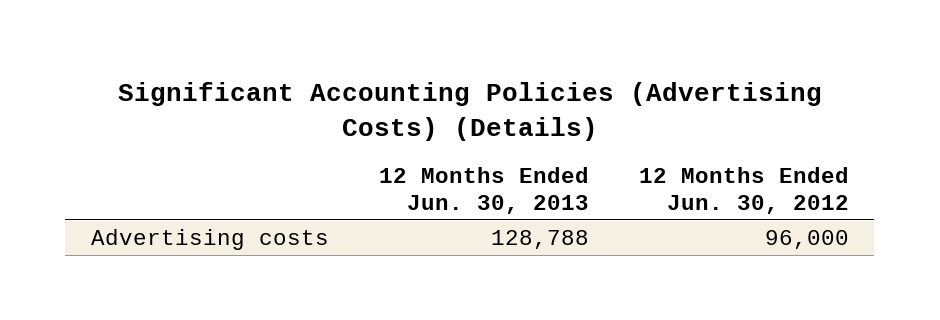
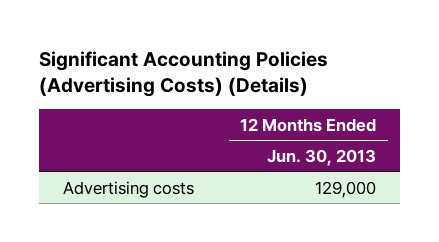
[638,166,849,215] 12 Months Ended Jun. 30, 2012 -> none
[490,230,589,250] 128,788 -> [315,180,377,198] 129,000

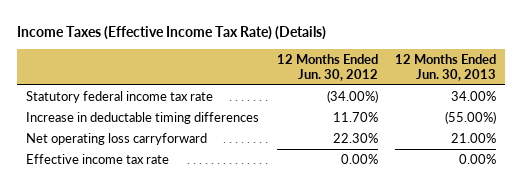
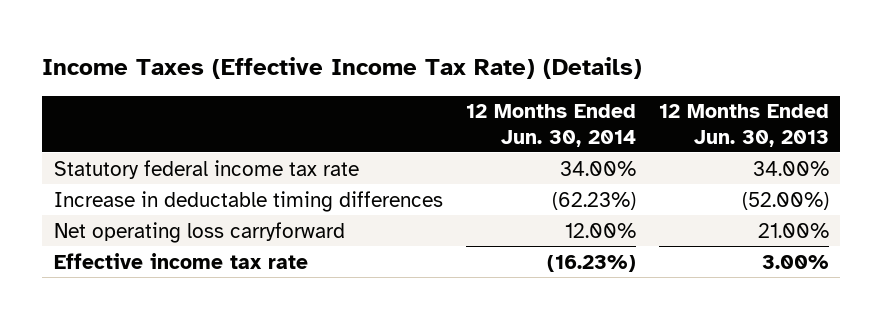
[276,53,378,81] 12 Months Ended Jun. 30, 2012 -> none
none -> [465,104,636,147] 12 Months Ended Jun. 30, 2014
[444,110,496,124] (55.00%) -> [741,191,829,210] (52.00%)
[458,153,496,164] 0.00% -> [761,254,829,269] 3.00%

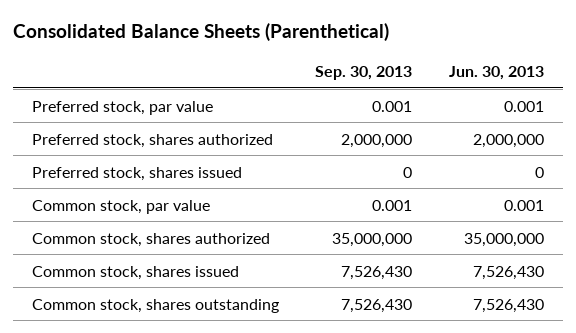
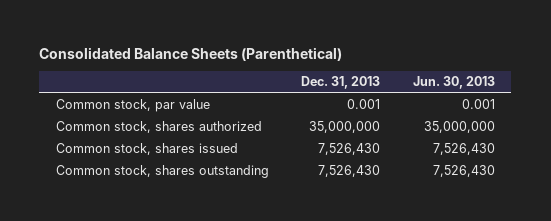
[315,65,413,80] Sep. 30, 2013 -> none
none -> [301,76,381,90] Dec. 31, 2013
[31,100,213,115] Preferred stock, par value -> none
[31,133,273,148] Preferred stock, shares authorized -> none
[31,166,242,181] Preferred stock, shares issued -> none

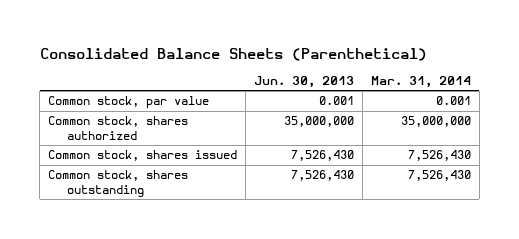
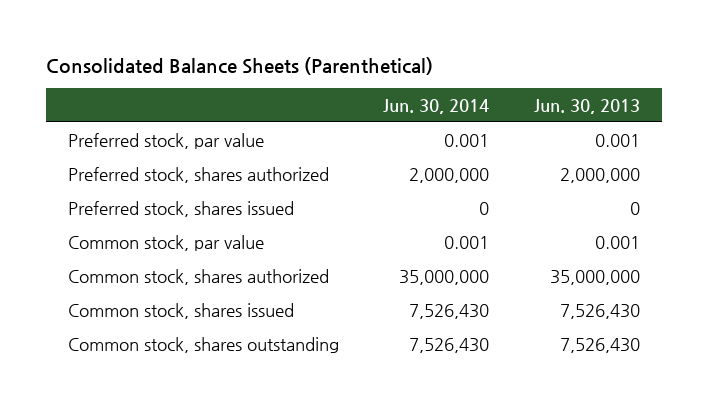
[370,75,471,88] Mar. 31, 2014 -> none
none -> [383,98,490,114] Jun. 30, 2014
none -> [67,132,264,149] Preferred stock, par value
none -> [67,166,329,183] Preferred stock, shares authorized
none -> [67,200,294,217] Preferred stock, shares issued

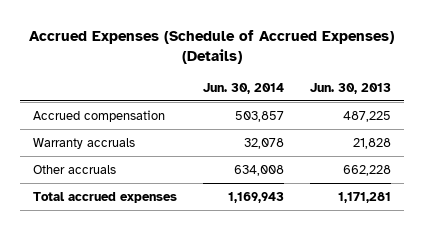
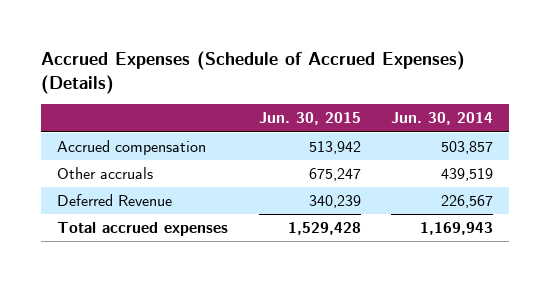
[310,82,392,94] Jun. 30, 2013 -> none
none -> [258,112,361,126] Jun. 30, 2015
[33,137,136,149] Warranty accruals -> none
[234,164,285,176] 634,008 -> [441,168,494,182] 439,519
none -> [56,194,172,207] Deferred Revenue

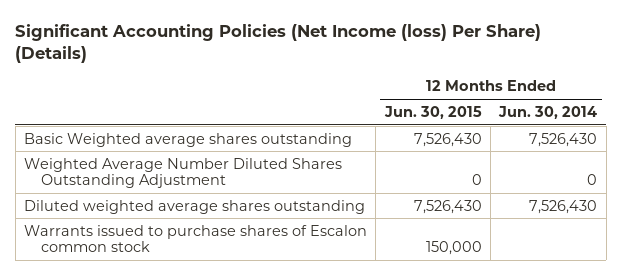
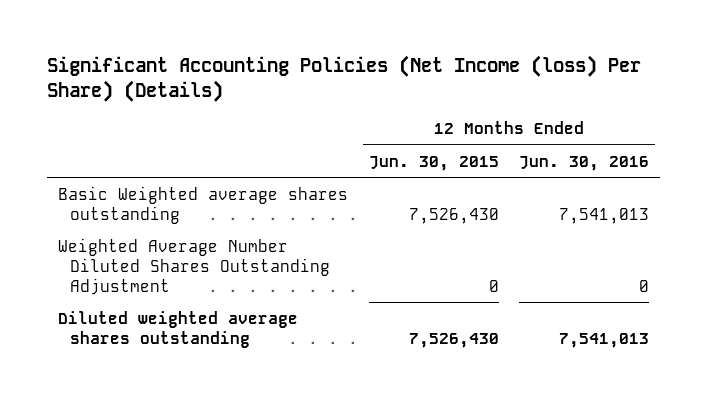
[498,105,598,119] Jun. 30, 2014 -> none
none -> [519,155,650,171] Jun. 30, 2016
[23,224,367,253] Warrants issued to purchase shares of Escalon common stock -> none

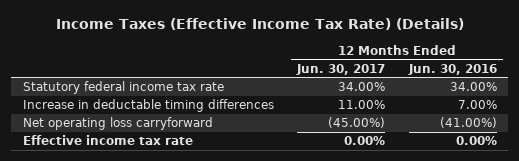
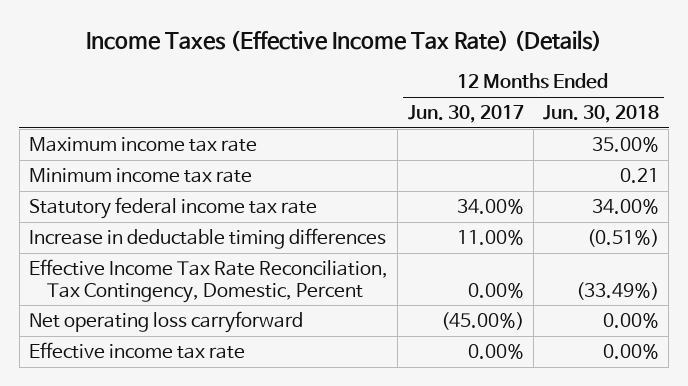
[407,63,497,75] Jun. 30, 2016 -> none
none -> [543,104,660,123] Jun. 30, 2018
none -> [29,136,258,152] Maximum income tax rate
none -> [29,167,253,183] Minimum income tax rate
none -> [29,258,389,303] Effective Income Tax Rate Reconciliation, Tax Contingency, Domestic, Percent

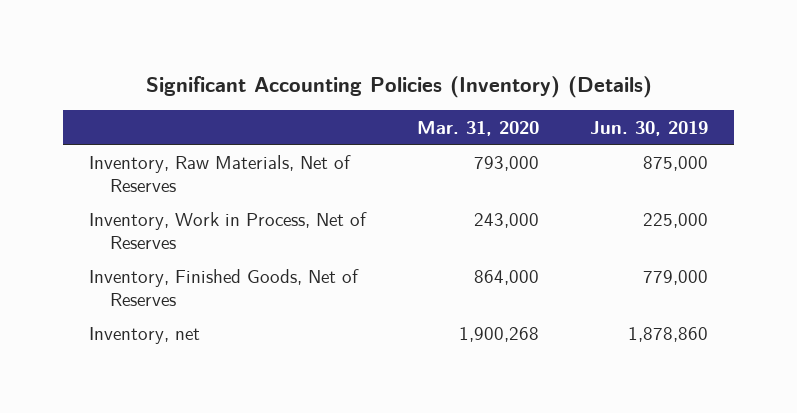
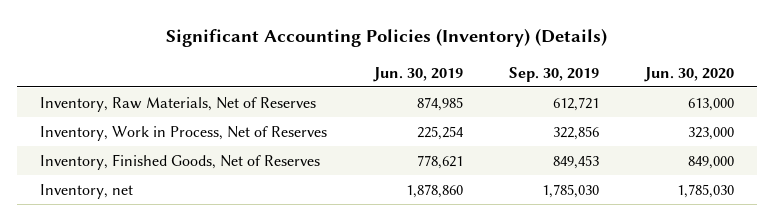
[417,120,540,136] Mar. 31, 2020 -> none
none -> [508,66,599,82] Sep. 30, 2019
none -> [644,66,735,82] Jun. 30, 2020
[643,155,709,171] 875,000 -> [416,96,463,111] 874,985
[643,212,709,228] 225,000 -> [416,125,464,140] 225,254
[643,269,709,285] 779,000 -> [416,154,463,169] 778,621

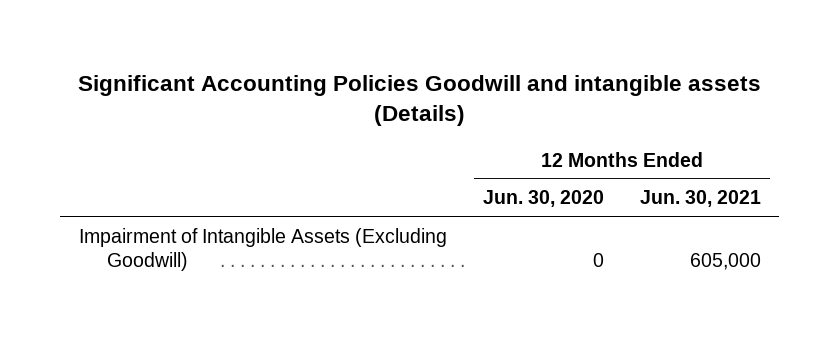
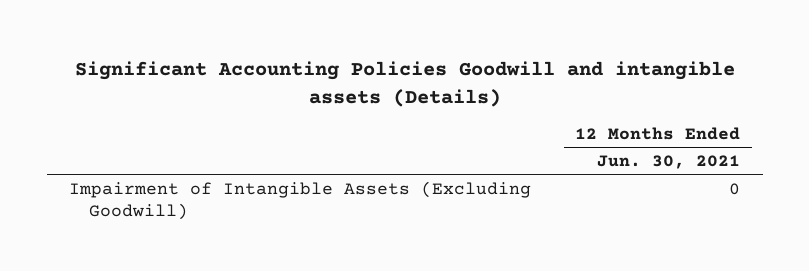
[482,190,604,208] Jun. 30, 2020 -> none
[690,253,762,271] 605,000 -> [729,182,741,195] 0

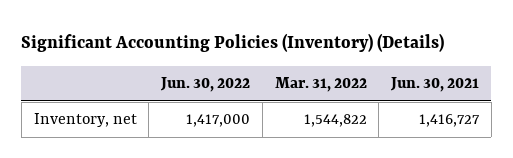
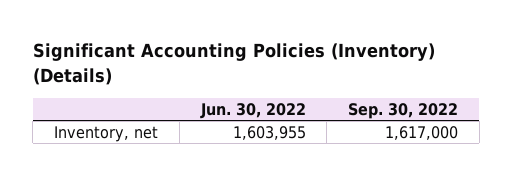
[274,77,367,93] Mar. 31, 2022 -> none
[390,77,480,93] Jun. 30, 2021 -> none
none -> [347,102,458,119] Sep. 30, 2022
[186,114,251,128] 1,417,000 -> [232,125,306,140] 1,603,955

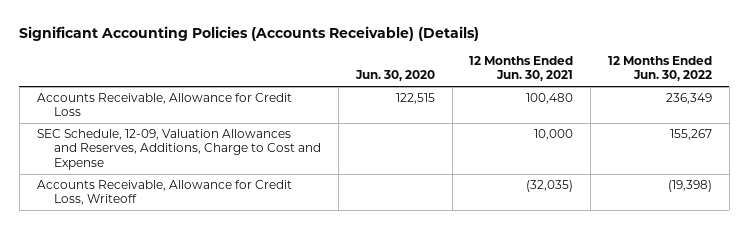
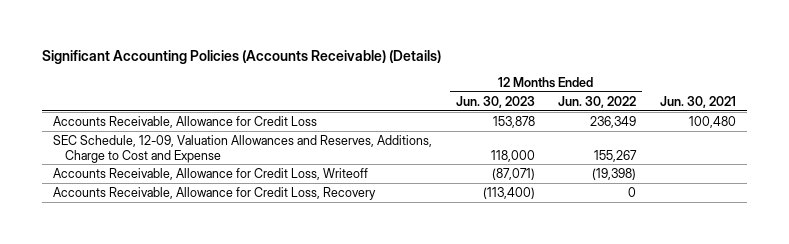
[354,70,435,82] Jun. 30, 2020 -> none
[469,56,574,82] 12 Months Ended Jun. 30, 2021 -> none
none -> [455,95,535,108] Jun. 30, 2023
none -> [659,95,736,108] Jun. 30, 2021
none -> [53,186,377,200] Accounts Receivable, Allowance for Credit Loss, Recovery

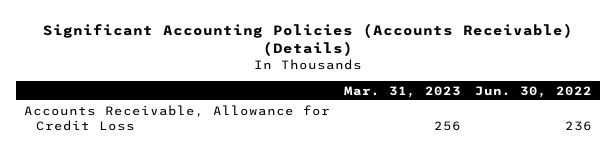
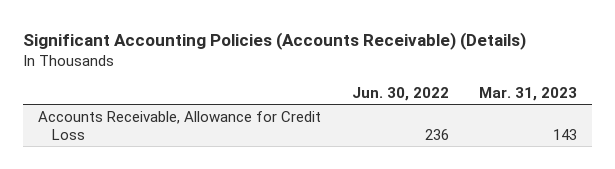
[433,120,461,131] 256 -> [553,129,578,141] 143

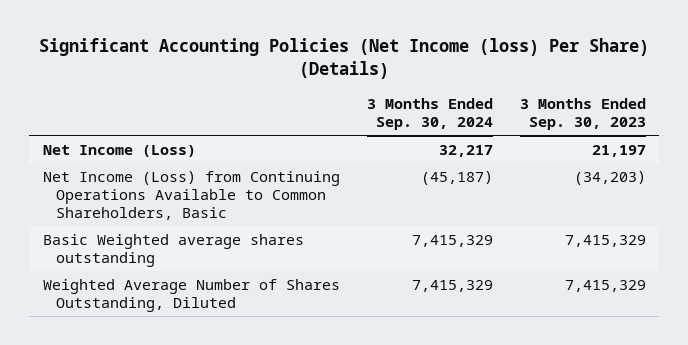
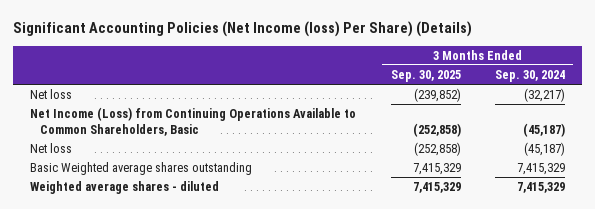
[519,97,646,131] 3 Months Ended Sep. 30, 2023 -> none
none -> [390,70,461,83] Sep. 30, 2025
[42,144,196,157] Net Income (Loss) -> [30,89,73,100] Net loss
[438,144,493,157] 32,217 -> [523,88,565,103] (32,217)
none -> [30,143,73,154] Net loss
[42,278,340,313] Weighted Average Number of Shares Outstanding, Diluted -> [30,181,220,195] Weighted average shares - diluted

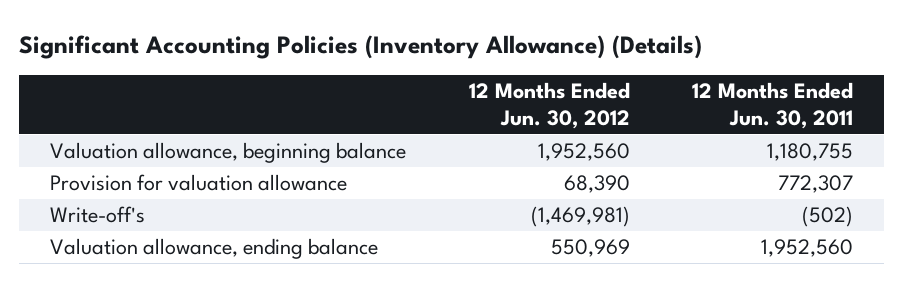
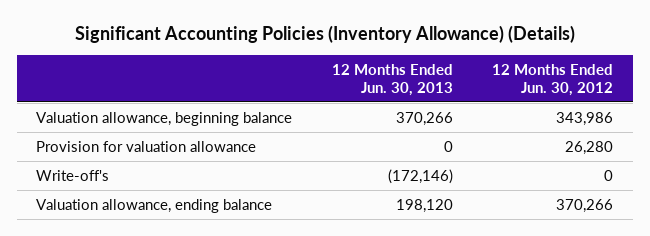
[692,82,854,129] 12 Months Ended Jun. 30, 2011 -> none
none -> [331,64,453,96] 12 Months Ended Jun. 30, 2013
[537,143,630,162] 1,952,560 -> [556,111,614,126] 343,986
[563,175,630,194] 68,390 -> [565,140,614,155] 26,280
[530,206,630,228] (1,469,981) -> [604,169,614,181] 0
[550,239,630,258] 550,969 -> [556,198,614,213] 370,266

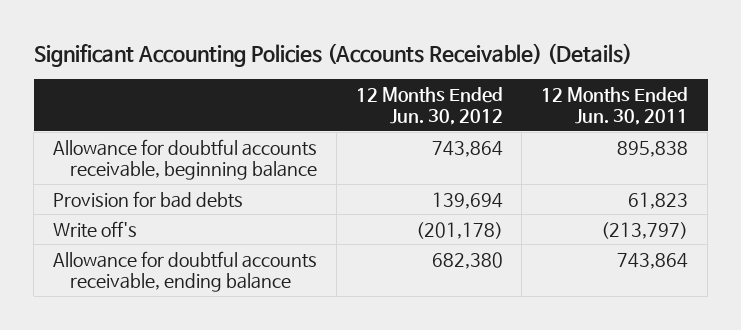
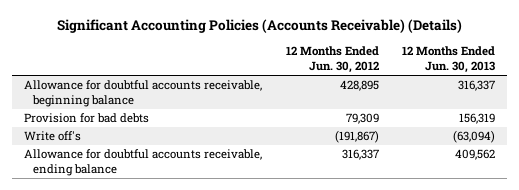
[541,86,689,126] 12 Months Ended Jun. 30, 2011 -> none
none -> [402,46,496,74] 12 Months Ended Jun. 30, 2013
[431,140,503,157] 743,864 -> [339,80,379,92] 428,895
[431,191,503,209] 139,694 -> [345,113,379,125] 79,309
[415,221,503,239] (201,178) -> [334,130,379,144] (191,867)
[431,251,503,269] 682,380 -> [341,149,379,161] 316,337

